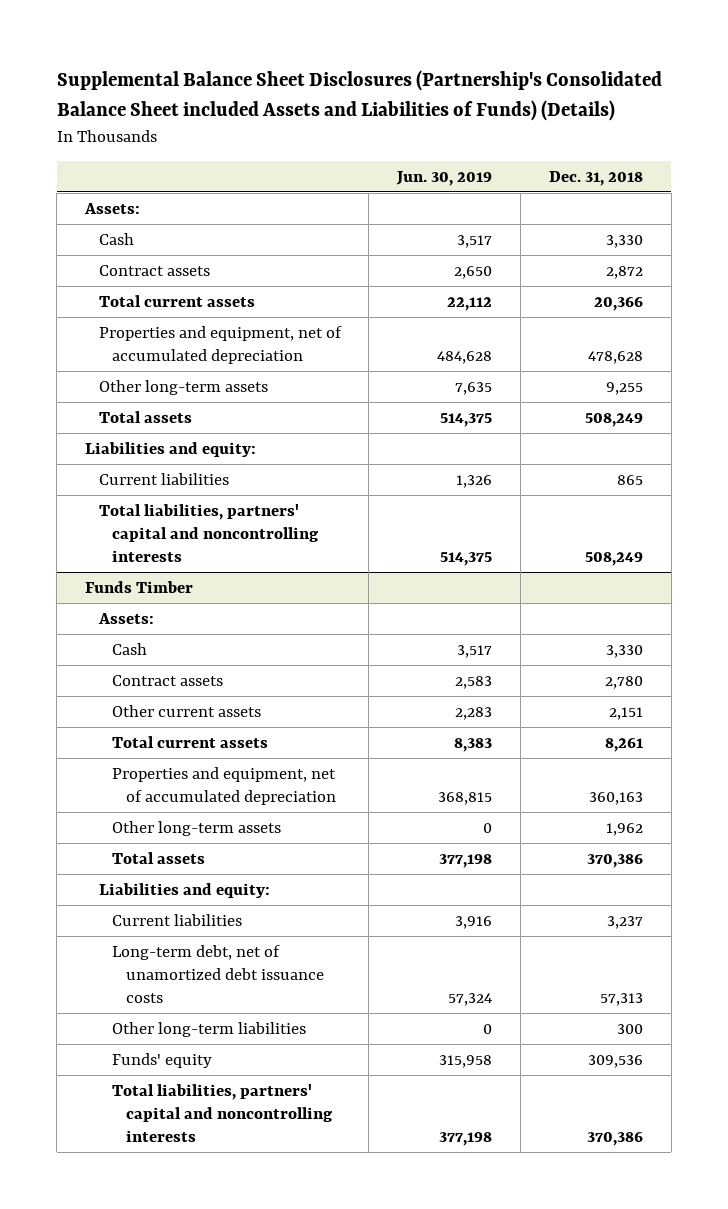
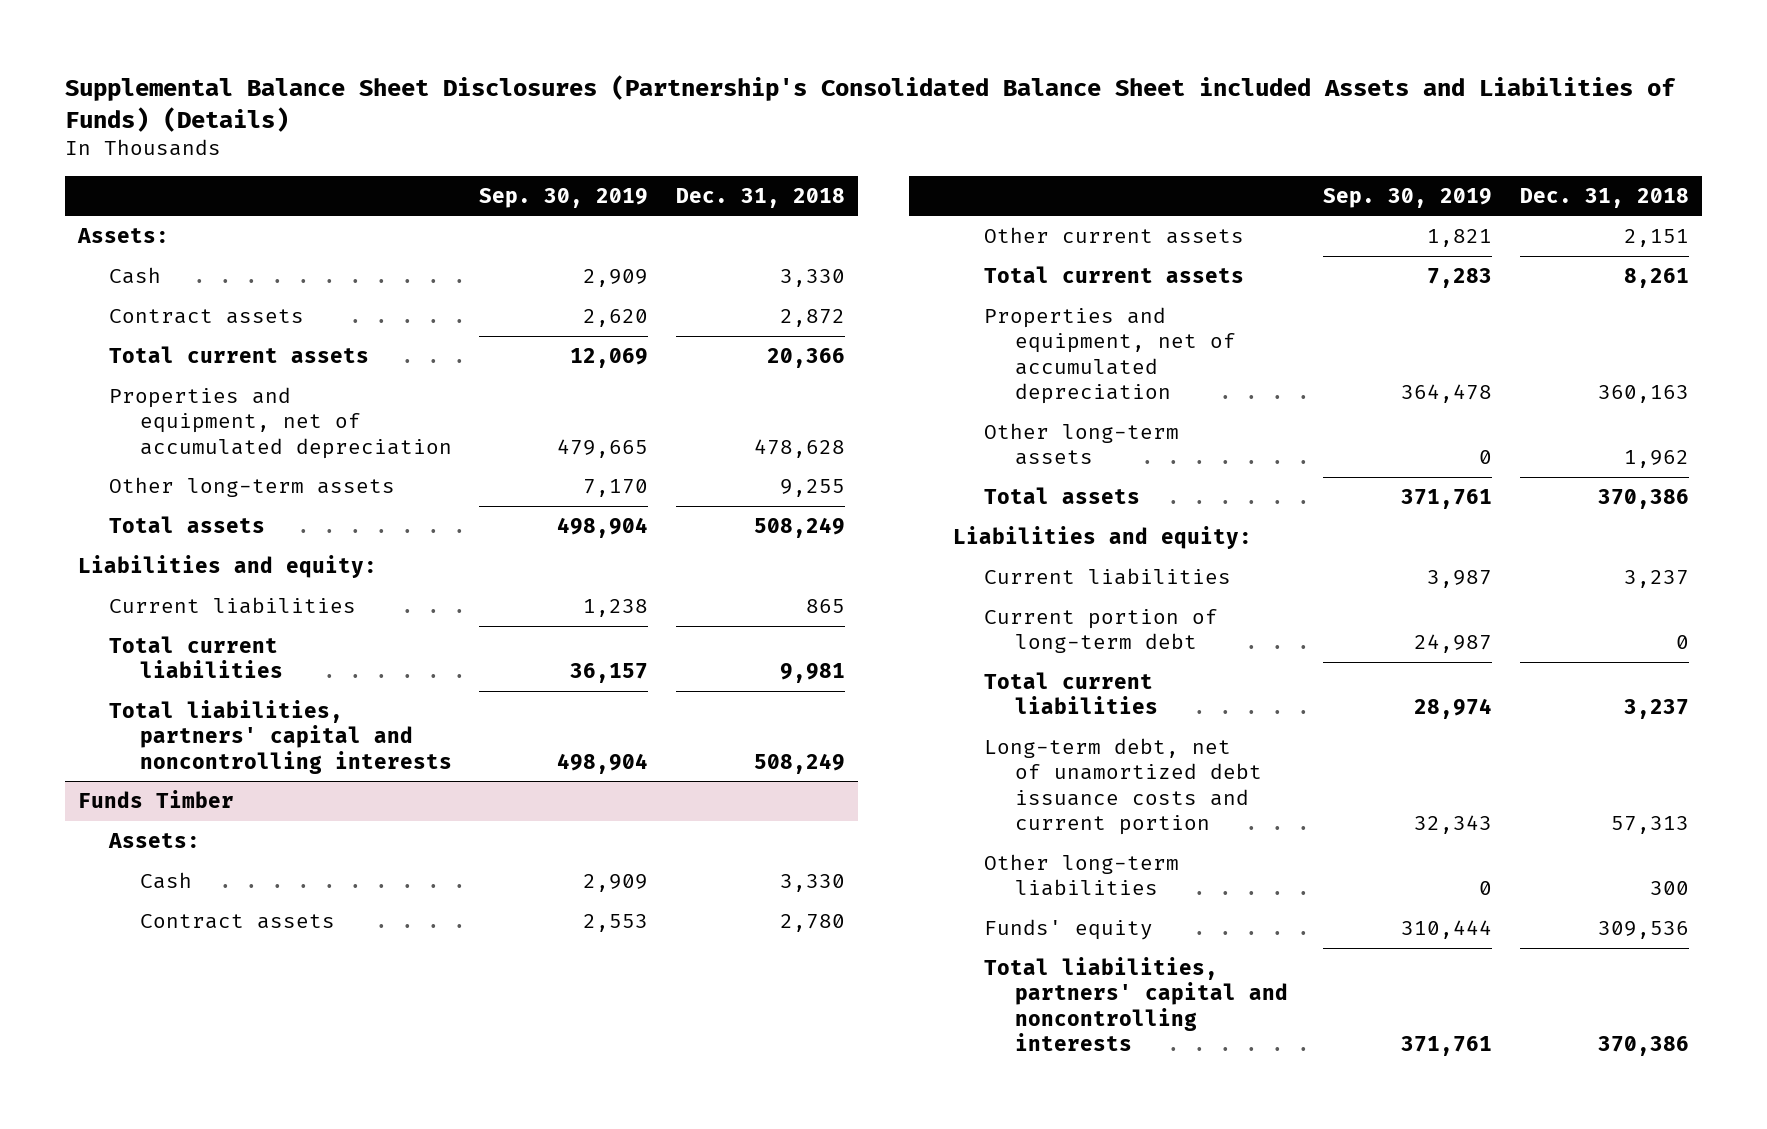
[396,170,493,186] Jun. 30, 2019 -> none
none -> [479,187,649,208] Sep. 30, 2019
none -> [109,635,284,679] Total current liabilities
none -> [984,608,1219,654] Current portion of long-term debt
none -> [984,671,1159,715] Total current liabilities
[112,945,324,1004] Long-term debt, net of unamortized debt issuance costs -> [984,737,1263,835] Long-term debt, net of unamortized debt issuance costs and current portion

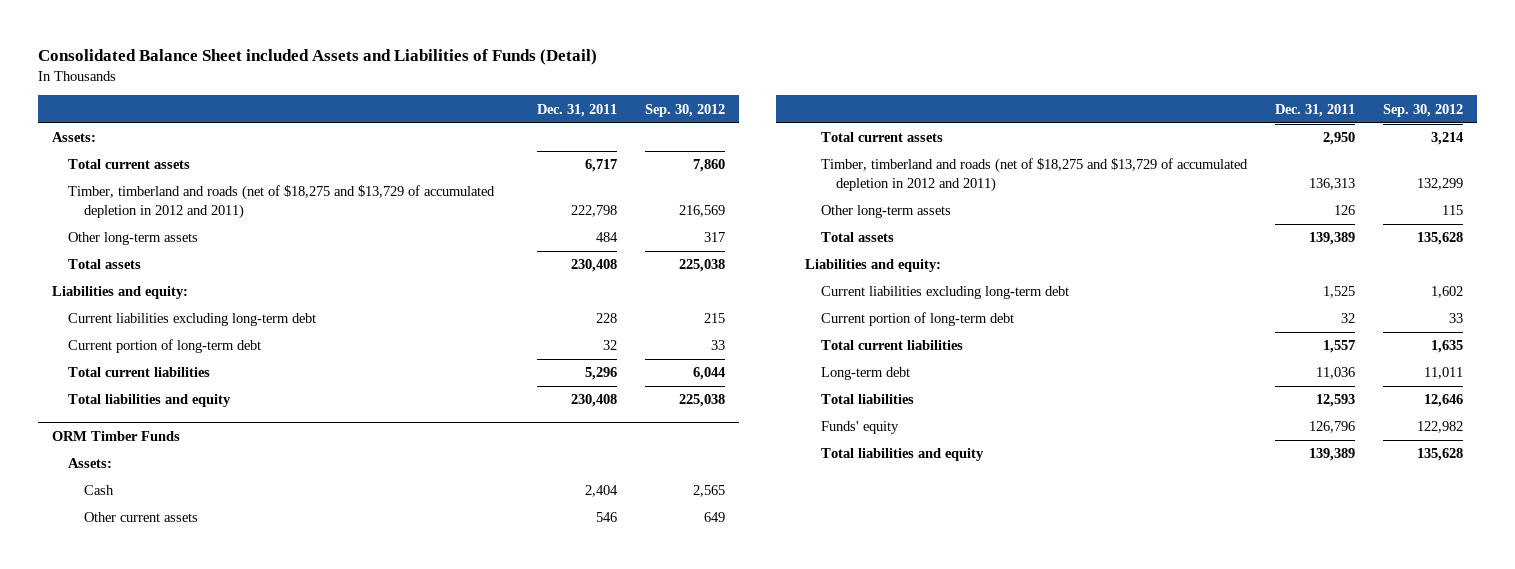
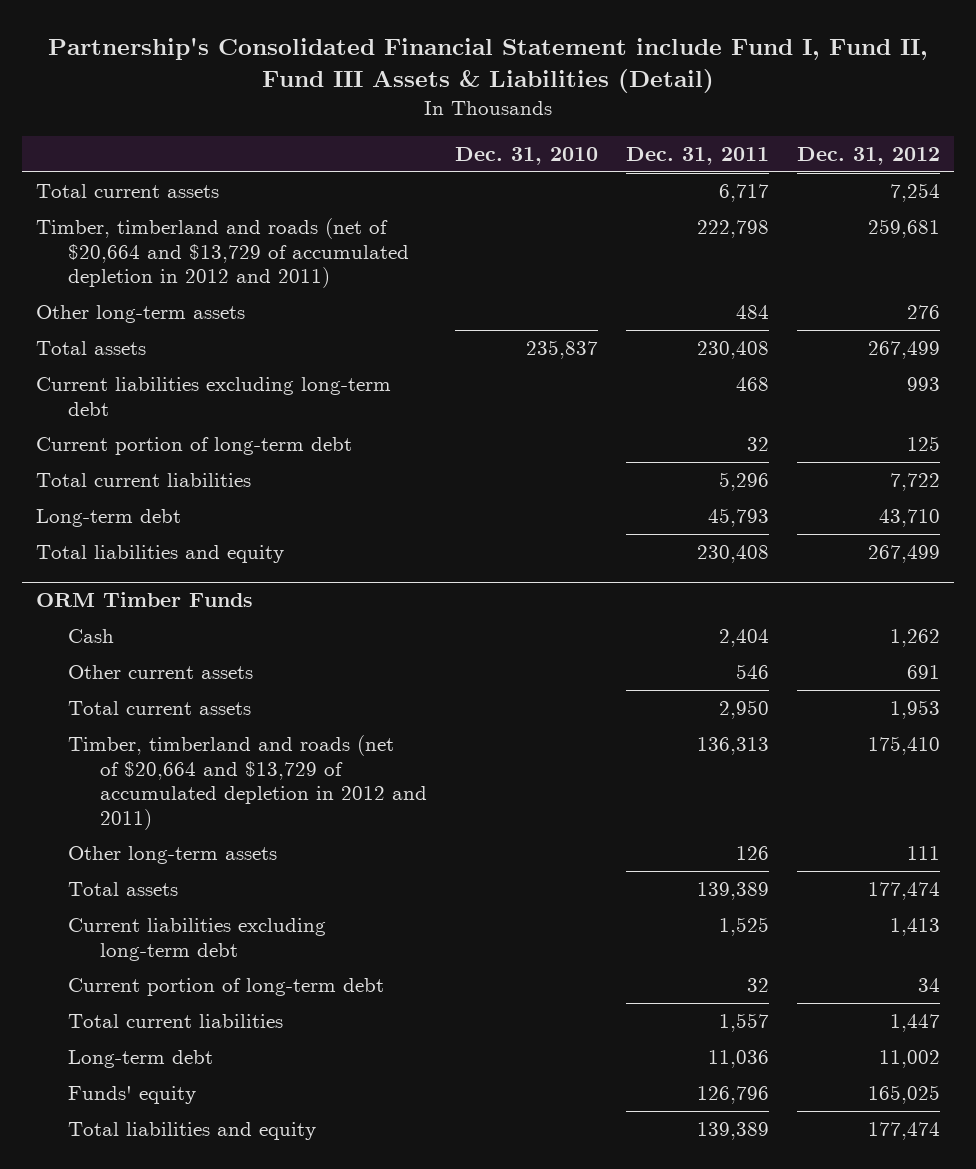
[38,49,598,66] Consolidated Balance Sheet included Assets and Liabilities of Funds (Detail) -> [47,36,928,94] Partnership's Consolidated Financial Statement include Fund I, Fund II, Fund III Assets & Liabilities (Detail)
[645,103,726,117] Sep. 30, 2012 -> none
none -> [455,147,599,166] Dec. 31, 2010
none -> [796,147,940,166] Dec. 31, 2012
[52,132,97,143] Assets: -> none
[67,185,495,220] Timber, timberland and roads (net of $18,275 and $13,729 of accumulated depletion in 2012 and 2011) -> [36,218,410,289] Timber, timberland and roads (net of $20,664 and $13,729 of accumulated depletion in 2012 and 2011)
[52,286,189,300] Liabilities and equity: -> none
[596,313,618,324] 228 -> [735,377,769,392] 468
none -> [36,509,182,528] Long-term debt
[67,458,112,469] Assets: -> none
[820,158,1248,193] Timber, timberland and roads (net of $18,275 and $13,729 of accumulated depletion in 2012 and 2011) -> [68,735,428,830] Timber, timberland and roads (net of $20,664 and $13,729 of accumulated depletion in 2012 and 2011)
[805,259,942,273] Liabilities and equity: -> none
[820,394,914,405] Total liabilities -> none

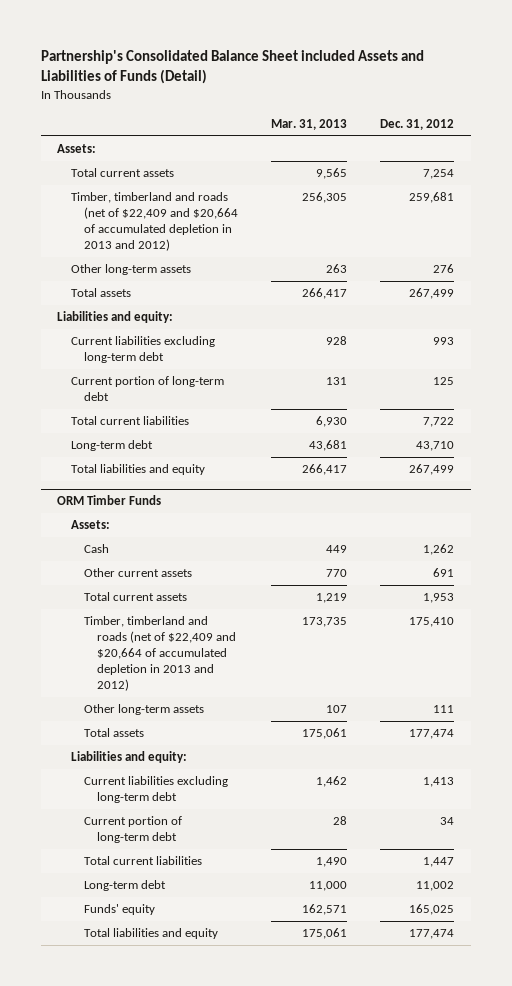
[47,36,928,94] Partnership's Consolidated Financial Statement include Fund I, Fund II, Fund III Assets & Liabilities (Detail) -> [40,49,424,85] Partnership's Consolidated Balance Sheet included Assets and Liabilities of Funds (Detail)
[455,147,599,166] Dec. 31, 2010 -> none
[625,147,769,166] Dec. 31, 2011 -> none
none -> [271,119,348,131] Mar. 31, 2013
none -> [57,144,97,154] Assets:
[36,218,410,289] Timber, timberland and roads (net of $20,664 and $13,729 of accumulated depletion in 2012 and 2011) -> [70,192,238,252] Timber, timberland and roads (net of $22,409 and $20,664 of accumulated depletion in 2013 and 2012)
none -> [57,311,174,324] Liabilities and equity:
none -> [70,520,110,530] Assets:
[68,735,428,830] Timber, timberland and roads (net of $20,664 and $13,729 of accumulated depletion in 2012 and 2011) -> [83,616,236,692] Timber, timberland and roads (net of $22,409 and $20,664 of accumulated depletion in 2013 and 2012)
none -> [70,751,187,764] Liabilities and equity:

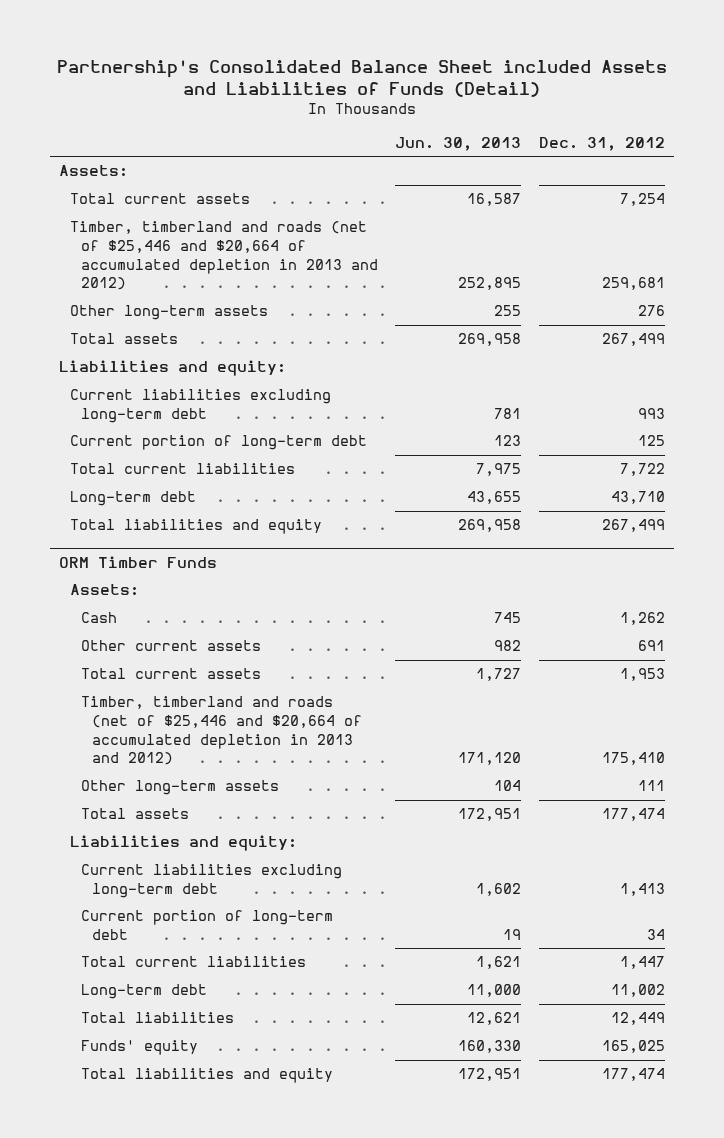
[271,119,348,131] Mar. 31, 2013 -> none
none -> [395,136,522,151] Jun. 30, 2013
[70,192,238,252] Timber, timberland and roads (net of $22,409 and $20,664 of accumulated depletion in 2013 and 2012) -> [69,221,378,291] Timber, timberland and roads (net of $25,446 and $20,664 of accumulated depletion in 2013 and 2012)
[83,616,236,692] Timber, timberland and roads (net of $22,409 and $20,664 of accumulated depletion in 2013 and 2012) -> [80,696,362,766] Timber, timberland and roads (net of $25,446 and $20,664 of accumulated depletion in 2013 and 2012)
none -> [80,1012,234,1024] Total liabilities

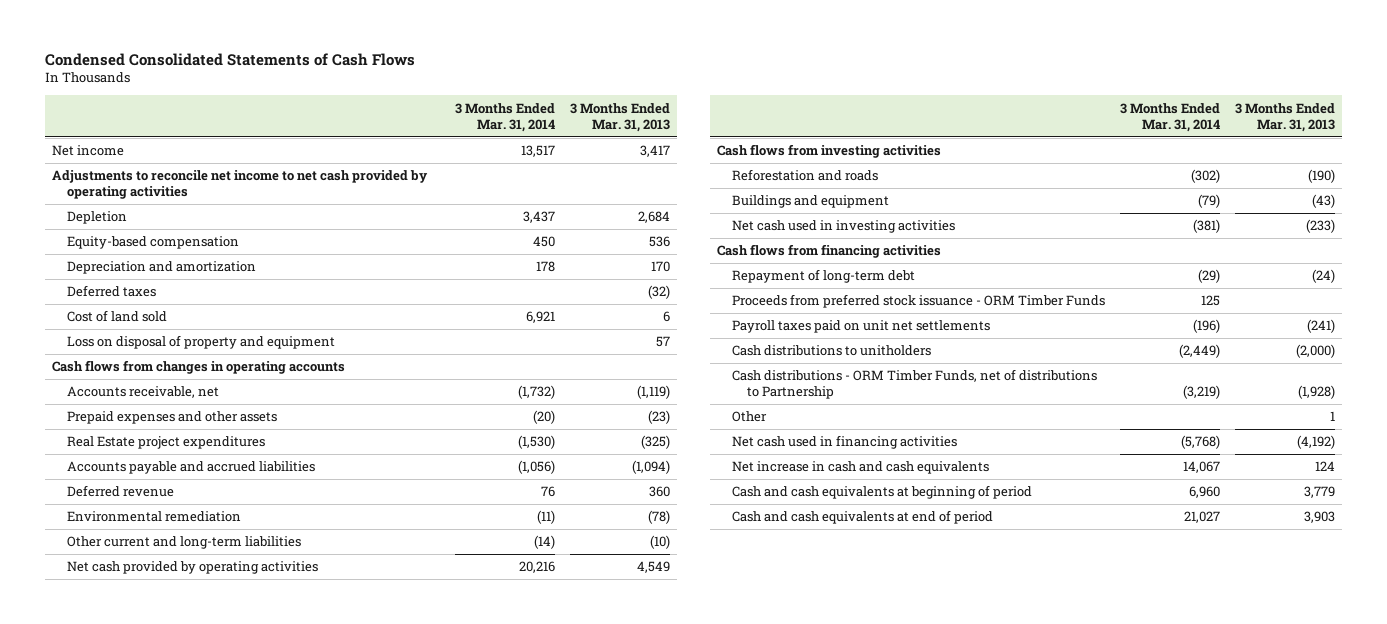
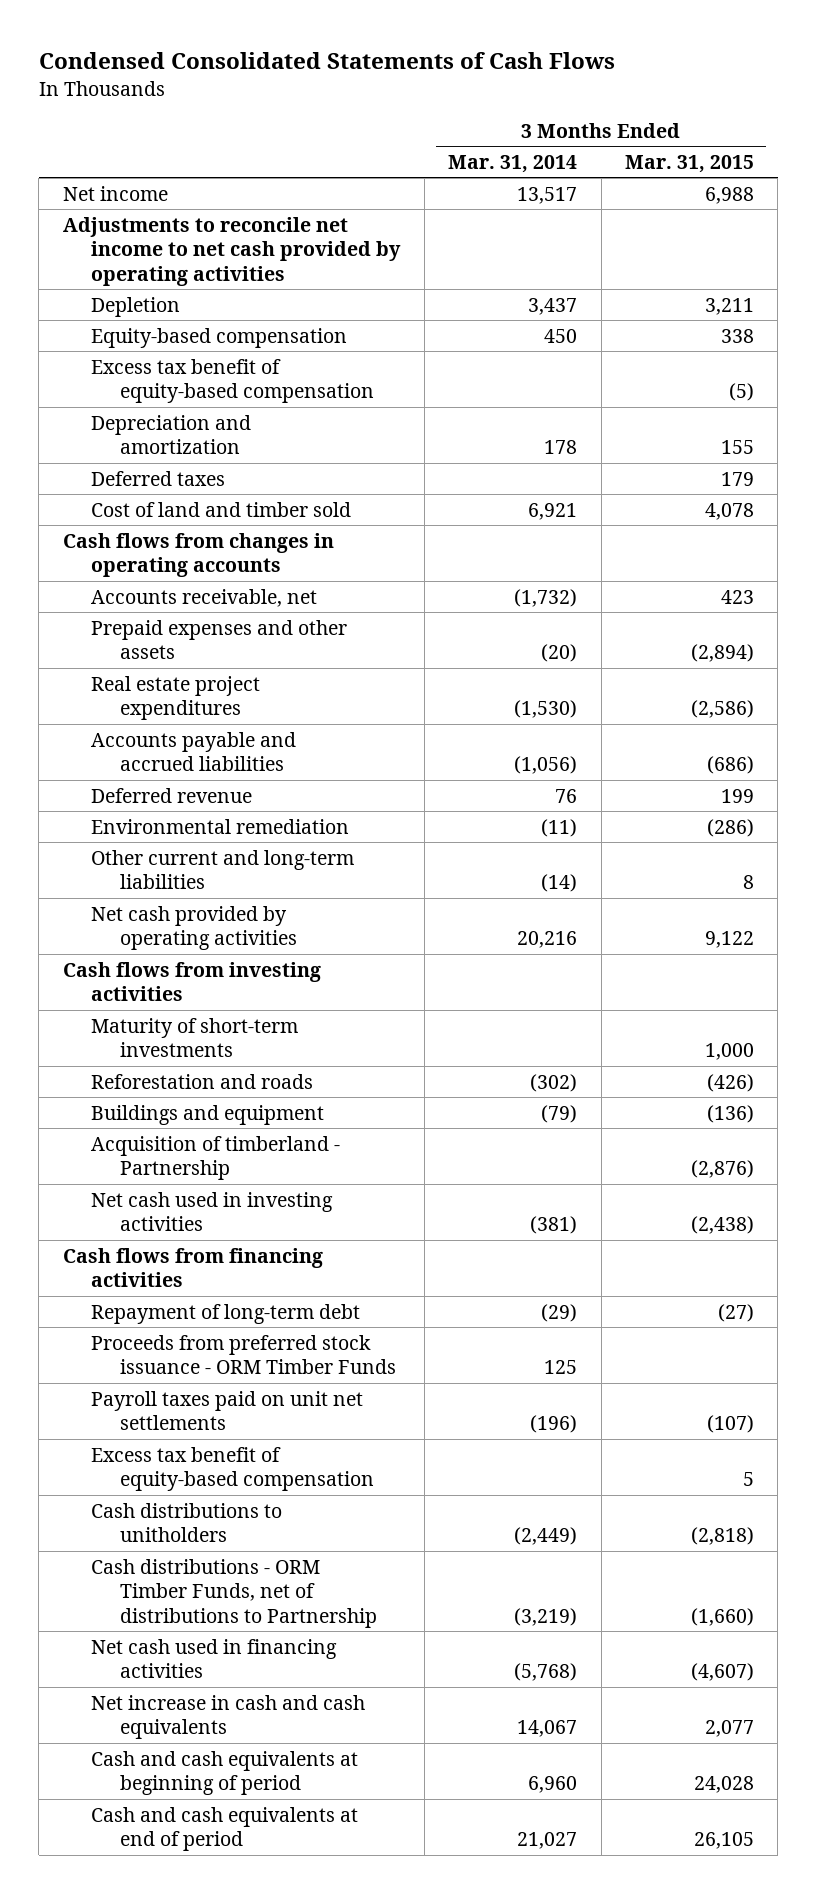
[569,102,670,132] 3 Months Ended Mar. 31, 2013 -> none
none -> [625,154,755,173] Mar. 31, 2015
none -> [91,358,374,404] Excess tax benefit of equity-based compensation
[67,335,336,350] Loss on disposal of property and equipment -> none
[67,310,168,323] Cost of land sold -> [91,501,352,517] Cost of land and timber sold
[67,436,266,450] Real Estate project expenditures -> [91,675,261,721] Real estate project expenditures
none -> [91,1017,299,1058] Maturity of short-term investments
none -> [91,1135,341,1181] Acquisition of timberland - Partnership
none -> [91,1446,374,1492] Excess tax benefit of equity-based compensation
[732,411,768,423] Other -> none

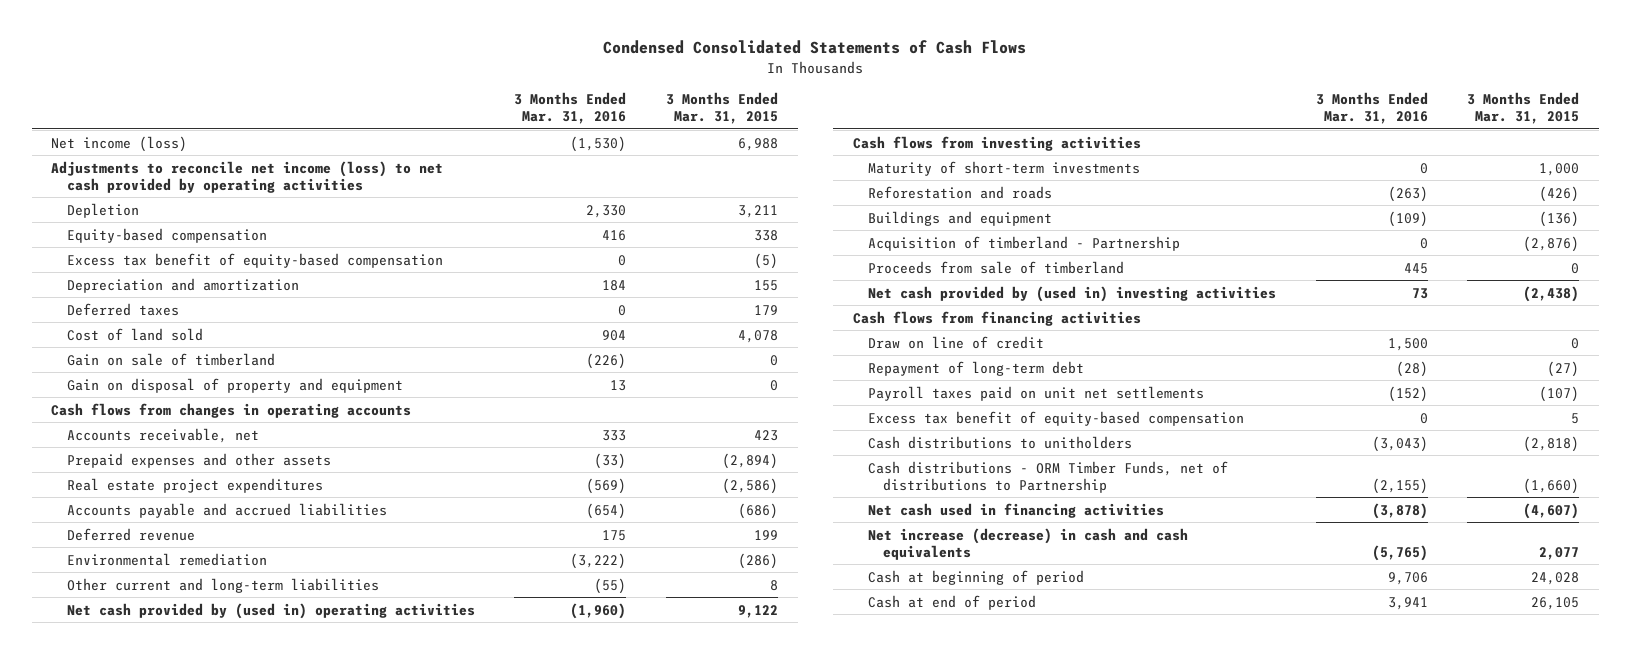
[448,154,578,173] Mar. 31, 2014 -> none
none -> [514,92,627,125] 3 Months Ended Mar. 31, 2016
[62,185,168,201] Net income -> [51,135,188,152] Net income (loss)
[62,216,402,286] Adjustments to reconcile net income to net cash provided by operating activities -> [51,160,444,193] Adjustments to reconcile net income (loss) to net cash provided by operating activities
[91,501,352,517] Cost of land and timber sold -> [66,327,203,341] Cost of land sold
none -> [66,352,275,366] Gain on sale of timberland
none -> [66,377,403,393] Gain on disposal of property and equipment
[91,905,297,951] Net cash provided by operating activities -> [66,602,475,619] Net cash provided by (used in) operating activities
none -> [868,260,1125,274] Proceeds from sale of timberland
[91,1191,334,1232] Net cash used in investing activities -> [868,285,1277,302] Net cash provided by (used in) investing activities
none -> [868,335,1045,349] Draw on line of credit
[91,1334,396,1375] Proceeds from preferred stock issuance - ORM Timber Funds -> none
[91,1694,366,1740] Net increase in cash and cash equivalents -> [868,527,1189,560] Net increase (decrease) in cash and cash equivalents
[91,1750,359,1796] Cash and cash equivalents at beginning of period -> [868,569,1085,585] Cash at beginning of period
[91,1806,359,1852] Cash and cash equivalents at end of period -> [868,594,1037,610] Cash at end of period

